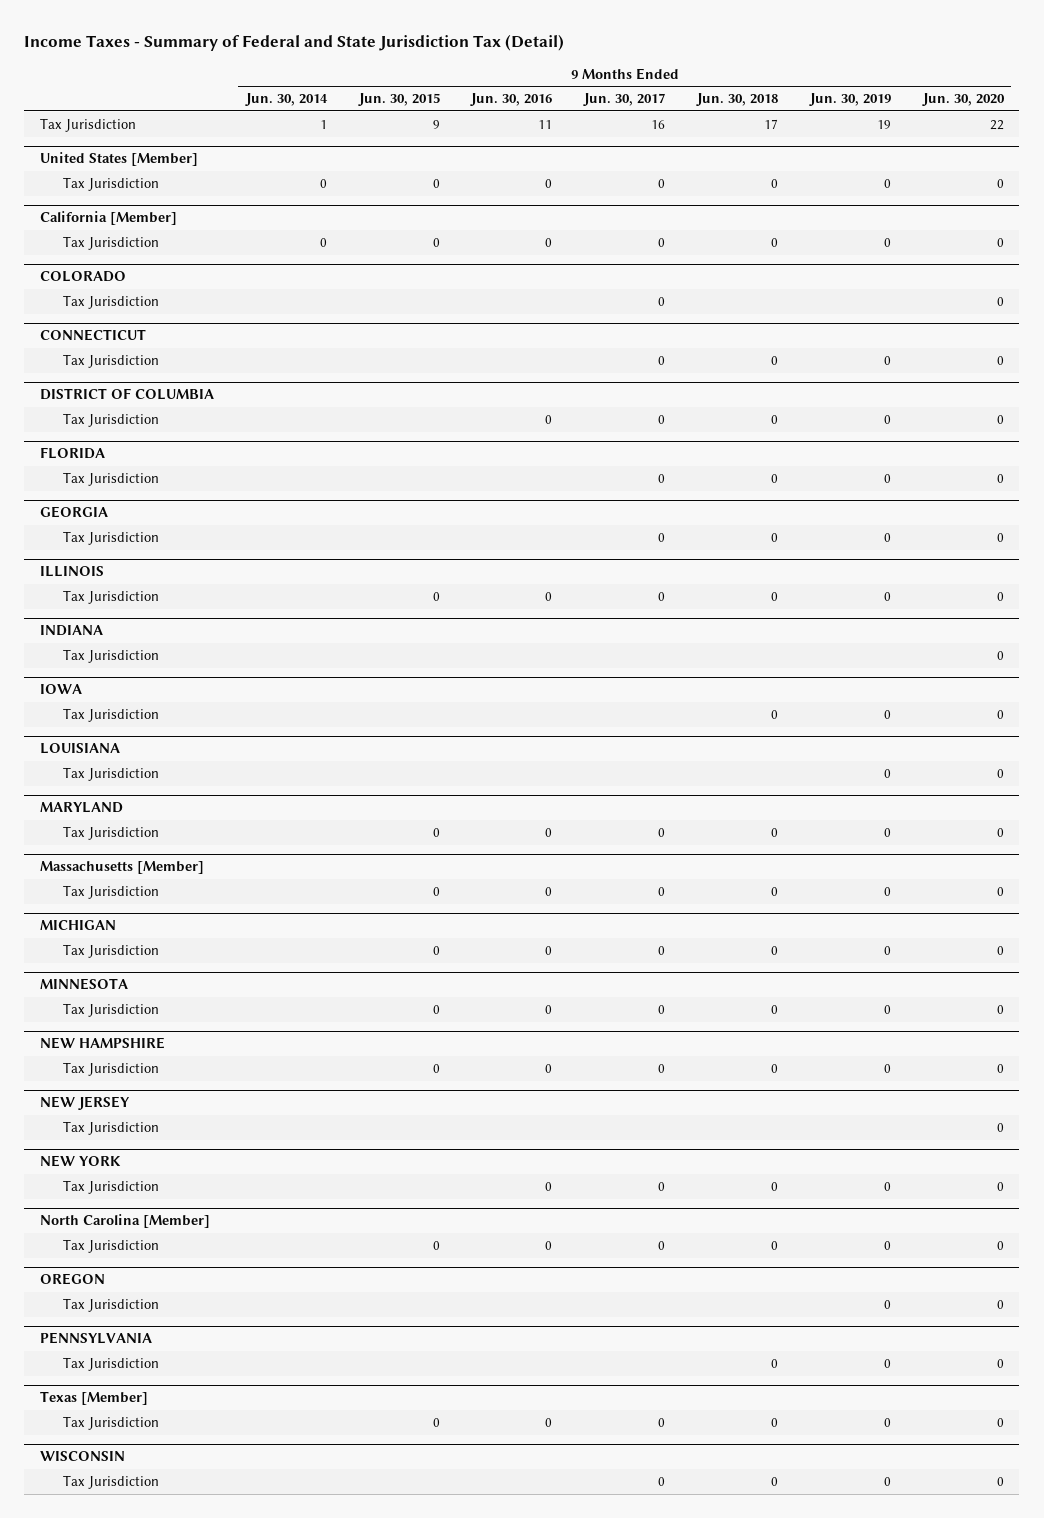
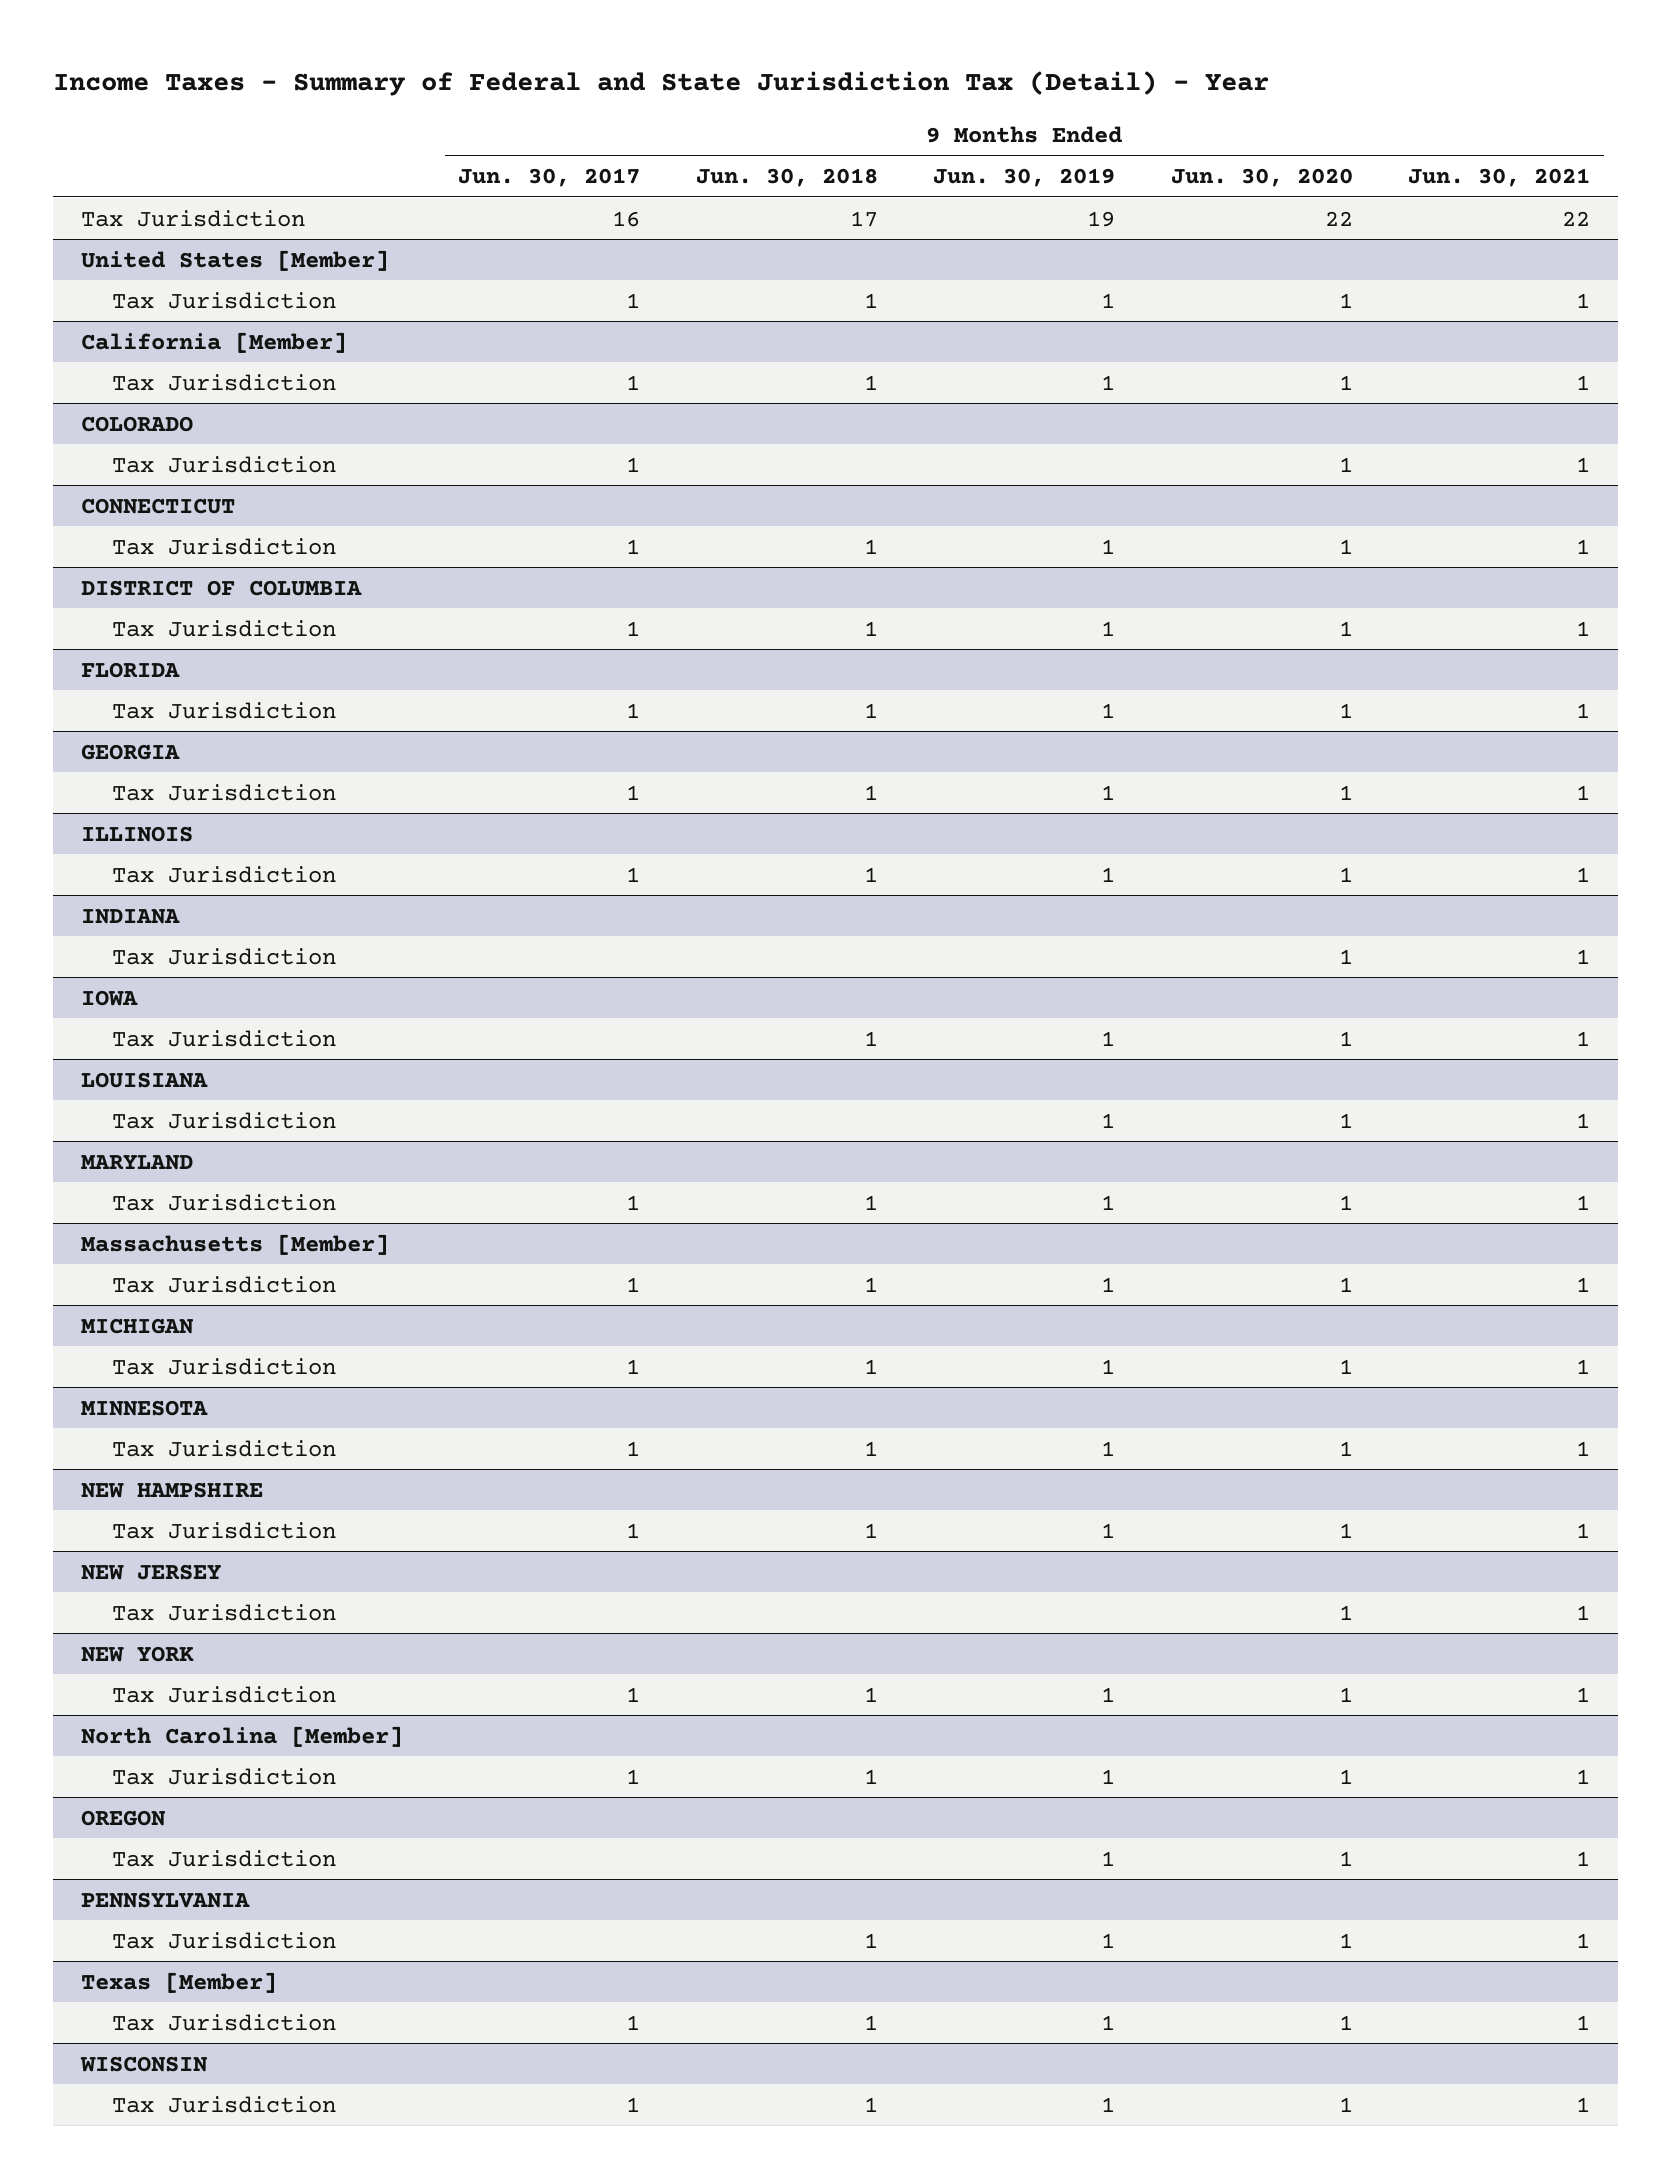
[24,33,565,51] Income Taxes - Summary of Federal and State Jurisdiction Tax (Detail) -> [53,71,1270,97] Income Taxes - Summary of Federal and State Jurisdiction Tax (Detail) - Year
[244,93,328,107] Jun. 30, 2014 -> none
[357,93,440,107] Jun. 30, 2015 -> none
[470,93,553,107] Jun. 30, 2016 -> none
none -> [1408,168,1591,188] Jun. 30, 2021
[658,179,666,189] 0 -> [626,292,641,308] 1
[771,179,779,189] 0 -> [863,292,878,308] 1
[883,179,891,189] 0 -> [1101,292,1116,308] 1
[996,179,1004,189] 0 -> [1338,292,1353,308] 1
[658,238,666,248] 0 -> [626,374,641,390] 1
[771,238,779,248] 0 -> [863,374,878,390] 1
[883,238,891,248] 0 -> [1101,374,1116,390] 1
[996,238,1004,248] 0 -> [1338,374,1353,390] 1
[658,297,666,307] 0 -> [626,456,641,472] 1
[996,297,1004,307] 0 -> [1338,456,1353,472] 1
[658,356,666,366] 0 -> [626,538,641,554] 1
[771,356,779,366] 0 -> [863,538,878,554] 1
[883,356,891,366] 0 -> [1101,538,1116,554] 1
[996,356,1004,366] 0 -> [1338,538,1353,554] 1
[658,415,666,425] 0 -> [626,620,641,636] 1
[771,415,779,425] 0 -> [863,620,878,636] 1
[883,415,891,425] 0 -> [1101,620,1116,636] 1
[996,415,1004,425] 0 -> [1338,620,1353,636] 1
[658,474,666,484] 0 -> [626,702,641,718] 1
[771,474,779,484] 0 -> [863,702,878,718] 1
[883,474,891,484] 0 -> [1101,702,1116,718] 1
[996,474,1004,484] 0 -> [1338,702,1353,718] 1
[658,533,666,543] 0 -> [626,784,641,800] 1
[771,533,779,543] 0 -> [863,784,878,800] 1
[883,533,891,543] 0 -> [1101,784,1116,800] 1
[996,533,1004,543] 0 -> [1338,784,1353,800] 1
[658,592,666,602] 0 -> [626,866,641,882] 1
[771,592,779,602] 0 -> [863,866,878,882] 1
[883,592,891,602] 0 -> [1101,866,1116,882] 1
[996,592,1004,602] 0 -> [1338,866,1353,882] 1
[996,651,1004,661] 0 -> [1338,948,1353,964] 1
[771,710,779,720] 0 -> [863,1030,878,1046] 1
[883,710,891,720] 0 -> [1101,1030,1116,1046] 1
[996,710,1004,720] 0 -> [1338,1030,1353,1046] 1
[883,769,891,779] 0 -> [1101,1112,1116,1128] 1
[996,769,1004,779] 0 -> [1338,1112,1353,1128] 1
[658,828,666,838] 0 -> [626,1194,641,1210] 1
[771,828,779,838] 0 -> [863,1194,878,1210] 1
[883,828,891,838] 0 -> [1101,1194,1116,1210] 1
[996,828,1004,838] 0 -> [1338,1194,1353,1210] 1
[658,887,666,897] 0 -> [626,1276,641,1292] 1
[771,887,779,897] 0 -> [863,1276,878,1292] 1
[883,887,891,897] 0 -> [1101,1276,1116,1292] 1
[996,887,1004,897] 0 -> [1338,1276,1353,1292] 1
[658,946,666,956] 0 -> [626,1358,641,1374] 1
[771,946,779,956] 0 -> [863,1358,878,1374] 1
[883,946,891,956] 0 -> [1101,1358,1116,1374] 1
[996,946,1004,956] 0 -> [1338,1358,1353,1374] 1
[658,1005,666,1015] 0 -> [626,1440,641,1456] 1
[771,1005,779,1015] 0 -> [863,1440,878,1456] 1
[883,1005,891,1015] 0 -> [1101,1440,1116,1456] 1
[996,1005,1004,1015] 0 -> [1338,1440,1353,1456] 1
[658,1064,666,1074] 0 -> [626,1522,641,1538] 1
[771,1064,779,1074] 0 -> [863,1522,878,1538] 1
[883,1064,891,1074] 0 -> [1101,1522,1116,1538] 1
[996,1064,1004,1074] 0 -> [1338,1522,1353,1538] 1
[996,1123,1004,1133] 0 -> [1338,1604,1353,1620] 1
[658,1182,666,1192] 0 -> [626,1686,641,1702] 1
[771,1182,779,1192] 0 -> [863,1686,878,1702] 1
[883,1182,891,1192] 0 -> [1101,1686,1116,1702] 1
[996,1182,1004,1192] 0 -> [1338,1686,1353,1702] 1
[658,1241,666,1251] 0 -> [626,1768,641,1784] 1
[771,1241,779,1251] 0 -> [863,1768,878,1784] 1
[883,1241,891,1251] 0 -> [1101,1768,1116,1784] 1
[996,1241,1004,1251] 0 -> [1338,1768,1353,1784] 1
[883,1300,891,1310] 0 -> [1101,1850,1116,1866] 1
[996,1300,1004,1310] 0 -> [1338,1850,1353,1866] 1
[771,1359,779,1369] 0 -> [863,1932,878,1948] 1
[883,1359,891,1369] 0 -> [1101,1932,1116,1948] 1
[996,1359,1004,1369] 0 -> [1338,1932,1353,1948] 1
[658,1418,666,1428] 0 -> [626,2014,641,2030] 1
[771,1418,779,1428] 0 -> [863,2014,878,2030] 1
[883,1418,891,1428] 0 -> [1101,2014,1116,2030] 1
[996,1418,1004,1428] 0 -> [1338,2014,1353,2030] 1
[658,1477,666,1487] 0 -> [626,2096,641,2112] 1
[771,1477,779,1487] 0 -> [863,2096,878,2112] 1
[883,1477,891,1487] 0 -> [1101,2096,1116,2112] 1
[996,1477,1004,1487] 0 -> [1338,2096,1353,2112] 1

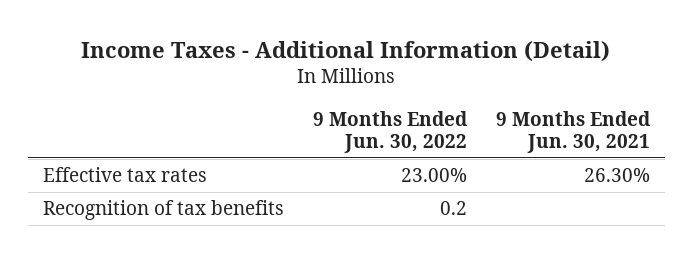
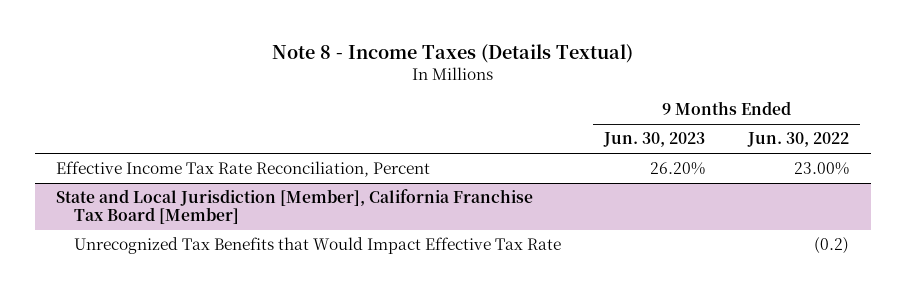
[81,40,611,62] Income Taxes - Additional Information (Detail) -> [271,43,633,63] Note 8 - Income Taxes (Details Textual)
[496,110,652,154] 9 Months Ended Jun. 30, 2021 -> none
none -> [602,132,705,148] Jun. 30, 2023
[42,167,207,183] Effective tax rates -> [56,161,431,178] Effective Income Tax Rate Reconciliation, Percent
none -> [56,189,534,225] State and Local Jurisdiction [Member], California Franchise Tax Board [Member]
[42,200,284,221] Recognition of tax benefits -> [73,237,561,255] Unrecognized Tax Benefits that Would Impact Effective Tax Rate
[439,201,467,216] 0.2 -> [814,237,850,255] (0.2)

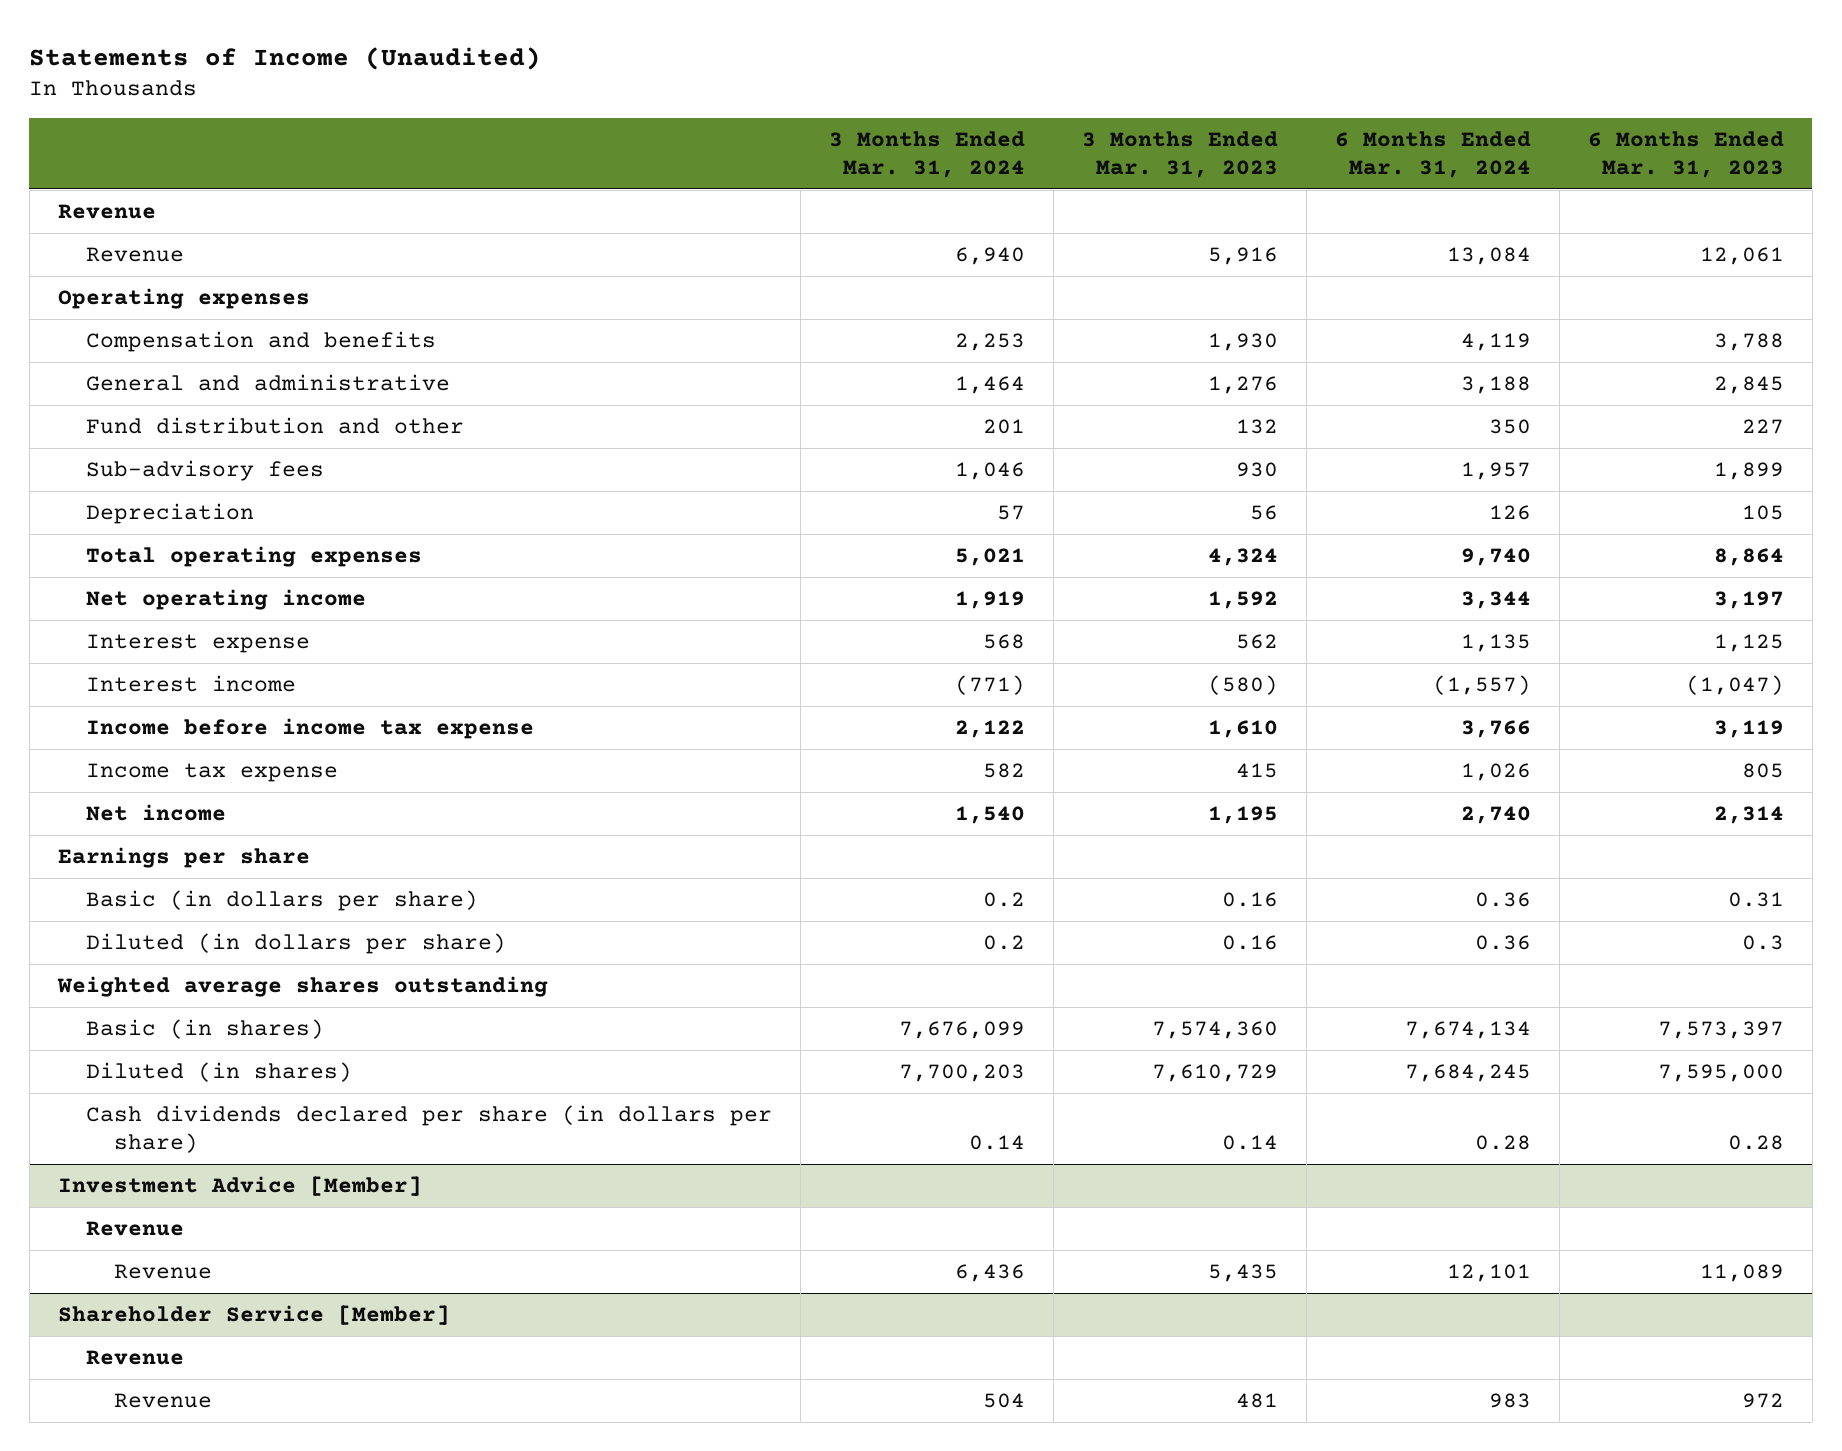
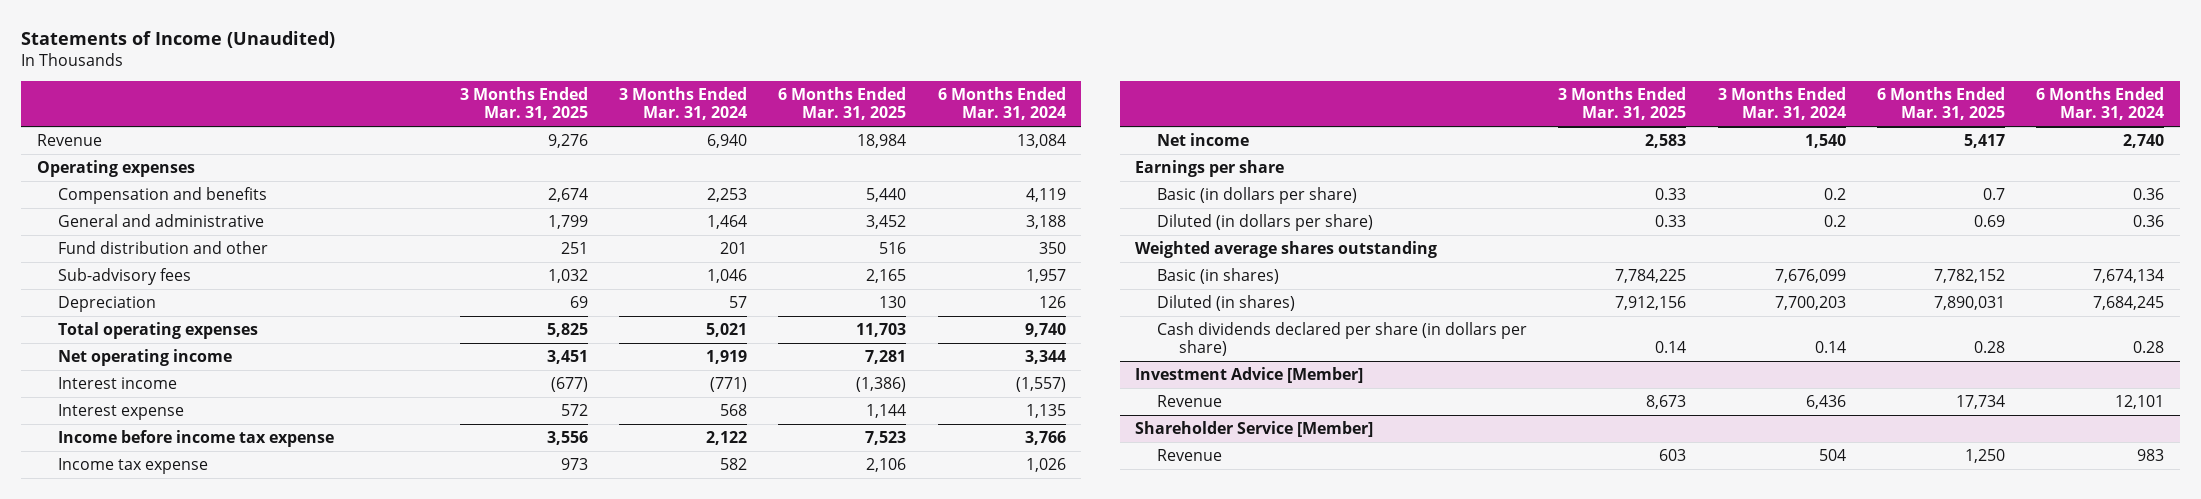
[1081,131,1278,179] 3 Months Ended Mar. 31, 2023 -> none
[1587,131,1784,179] 6 Months Ended Mar. 31, 2023 -> none
none -> [459,86,588,121] 3 Months Ended Mar. 31, 2025
none -> [778,86,907,121] 6 Months Ended Mar. 31, 2025
[57,203,156,219] Revenue -> none
[85,633,310,653] Interest expense -> [58,404,185,421] Interest expense
[85,1220,184,1236] Revenue -> none
[85,1349,184,1365] Revenue -> none

